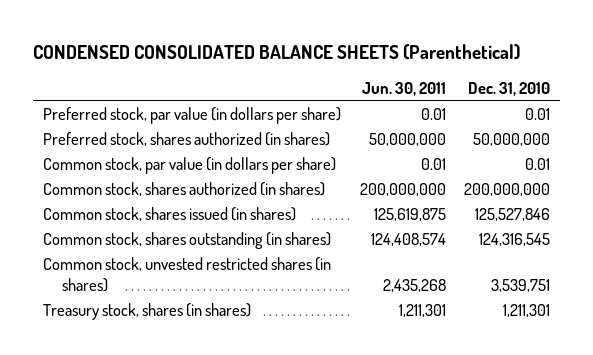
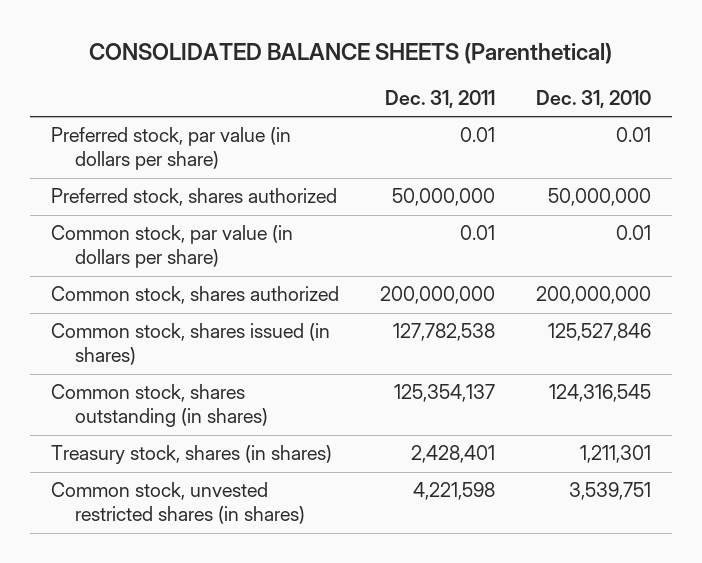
[33,43,521,60] CONDENSED CONSOLIDATED BALANCE SHEETS (Parenthetical) -> [89,43,613,65] CONSOLIDATED BALANCE SHEETS (Parenthetical)
[361,81,446,96] Jun. 30, 2011 -> none
none -> [385,90,496,109] Dec. 31, 2011
[42,131,330,146] Preferred stock, shares authorized (in shares) -> [50,188,337,207] Preferred stock, shares authorized
[42,181,325,196] Common stock, shares authorized (in shares) -> [50,286,339,305] Common stock, shares authorized
[42,256,331,292] Common stock, unvested restricted shares (in shares) -> [50,482,306,525] Common stock, unvested restricted shares (in shares)

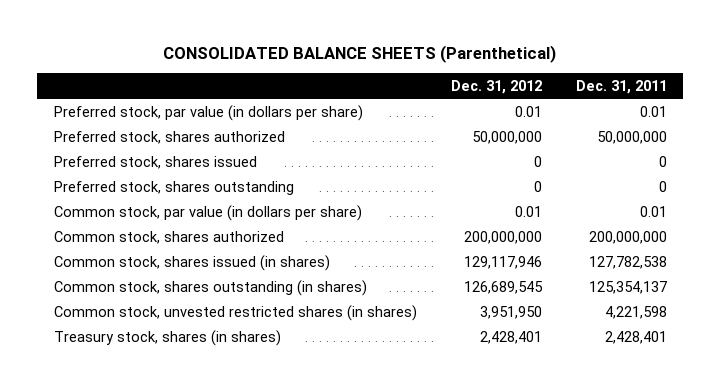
[536,90,652,109] Dec. 31, 2010 -> none
none -> [450,80,542,95] Dec. 31, 2012
none -> [53,155,257,169] Preferred stock, shares issued
none -> [53,180,294,195] Preferred stock, shares outstanding
[50,445,332,465] Treasury stock, shares (in shares) -> [53,329,281,346] Treasury stock, shares (in shares)

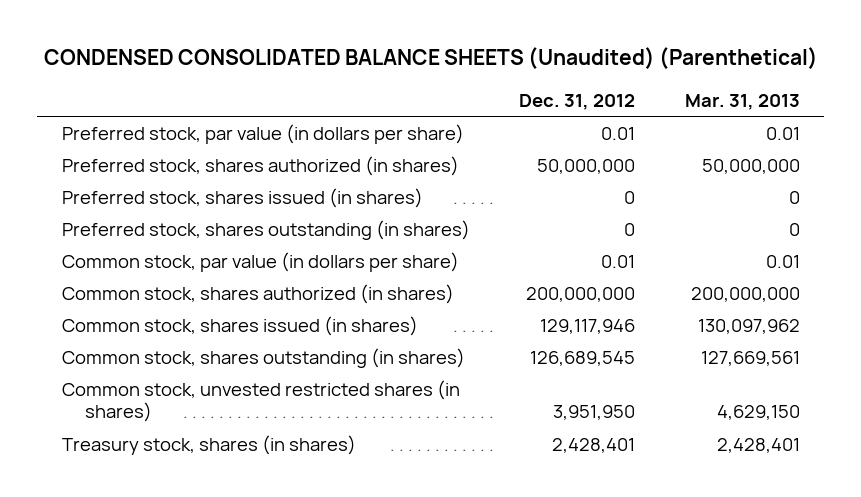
[163,45,557,64] CONSOLIDATED BALANCE SHEETS (Parenthetical) -> [43,47,818,70] CONDENSED CONSOLIDATED BALANCE SHEETS (Unaudited) (Parenthetical)
[575,80,667,95] Dec. 31, 2011 -> none
none -> [684,93,800,110] Mar. 31, 2013
[53,130,285,144] Preferred stock, shares authorized -> [61,155,459,176] Preferred stock, shares authorized (in shares)
[53,155,257,169] Preferred stock, shares issued -> [61,187,423,208] Preferred stock, shares issued (in shares)
[53,180,294,195] Preferred stock, shares outstanding -> [61,219,470,240] Preferred stock, shares outstanding (in shares)
[53,230,284,244] Common stock, shares authorized -> [61,283,454,304] Common stock, shares authorized (in shares)

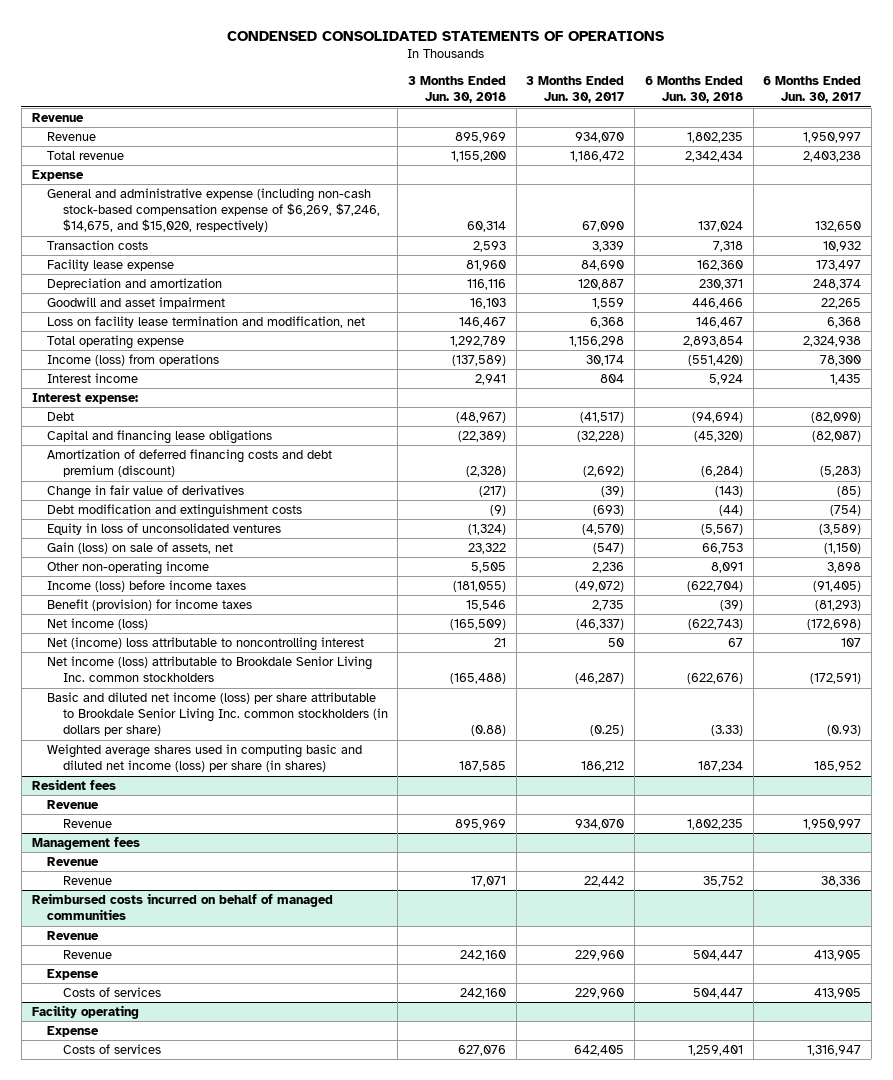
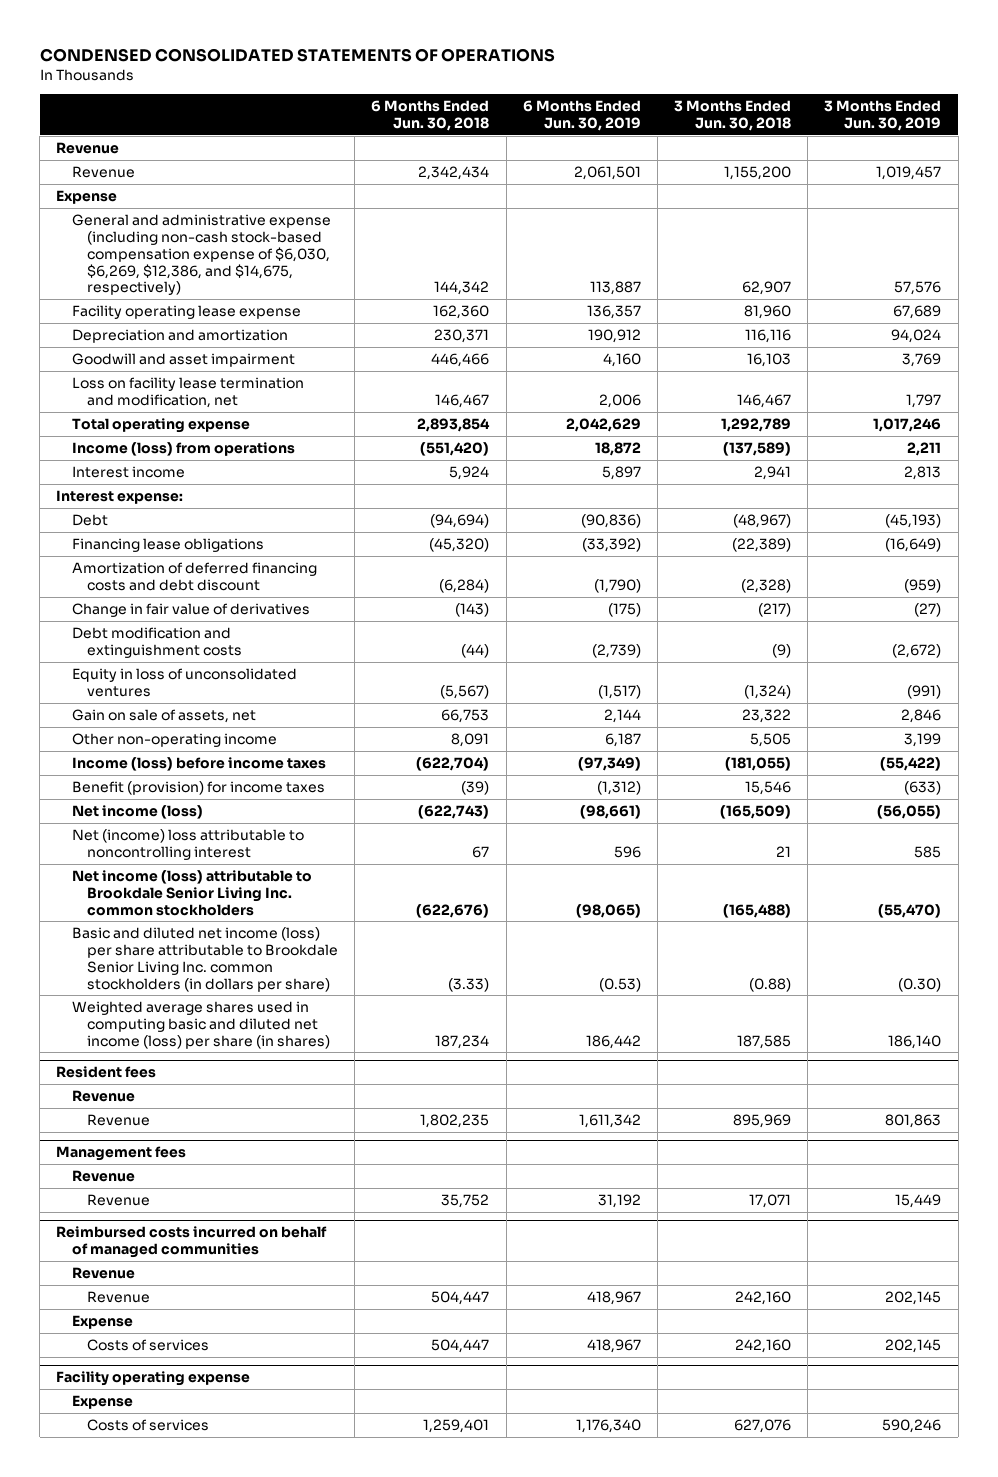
[526,75,625,104] 3 Months Ended Jun. 30, 2017 -> none
[763,75,862,104] 6 Months Ended Jun. 30, 2017 -> none
none -> [522,100,641,131] 6 Months Ended Jun. 30, 2019
none -> [824,100,942,131] 3 Months Ended Jun. 30, 2019
[47,151,125,161] Total revenue -> none
[455,132,507,144] 895,969 -> [724,165,792,180] 1,155,200
[686,132,743,144] 1,802,235 -> [418,165,490,180] 2,342,434
[47,240,149,251] Transaction costs -> none
[47,188,380,233] General and administrative expense (including non-cash stock-based compensation expense of $6,269, $7,246, $14,675, and $15,020, respectively) -> [71,213,331,296] General and administrative expense (including non-cash stock-based compensation expense of $6,030, $6,269, $12,386, and $14,675, respectively)
[467,221,507,233] 60,314 -> [742,281,792,296] 62,907
[697,221,743,233] 137,024 -> [434,281,490,296] 144,342
[47,259,175,272] Facility lease expense -> [71,304,301,319] Facility operating lease expense
[47,430,273,445] Capital and financing lease obligations -> [71,537,264,552] Financing lease obligations
[47,449,333,478] Amortization of deferred financing costs and debt premium (discount) -> [71,561,317,591] Amortization of deferred financing costs and debt discount
[47,542,234,555] Gain (loss) on sale of assets, net -> [71,708,256,723] Gain on sale of assets, net
[31,1005,139,1020] Facility operating -> [56,1371,251,1387] Facility operating expense

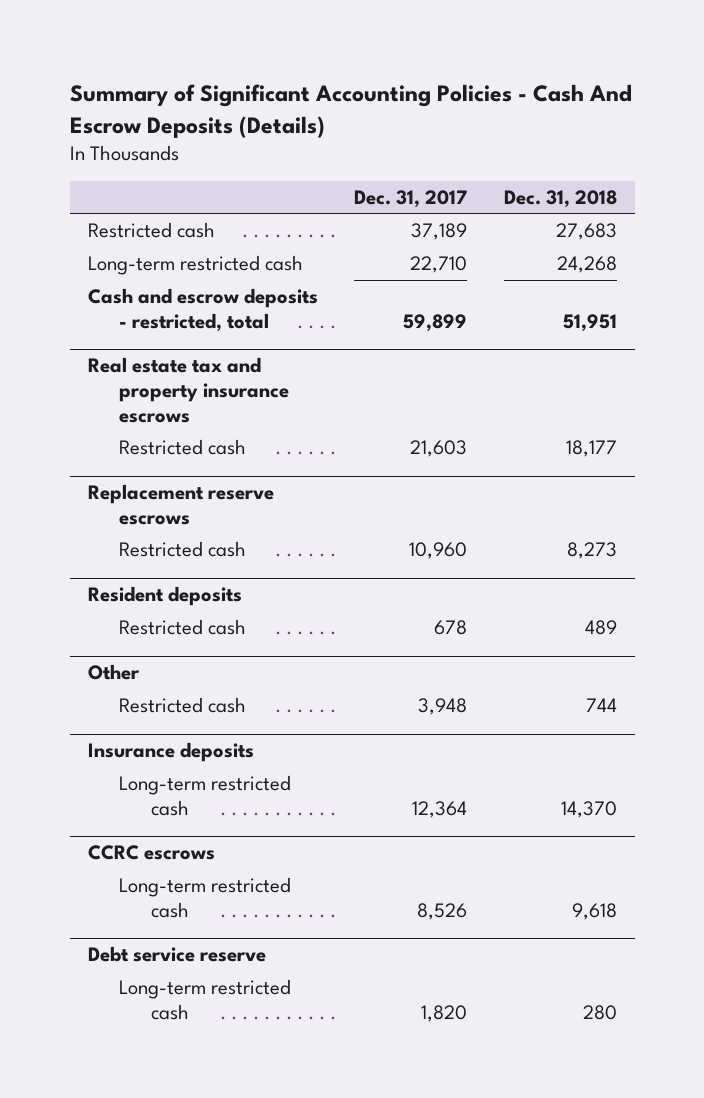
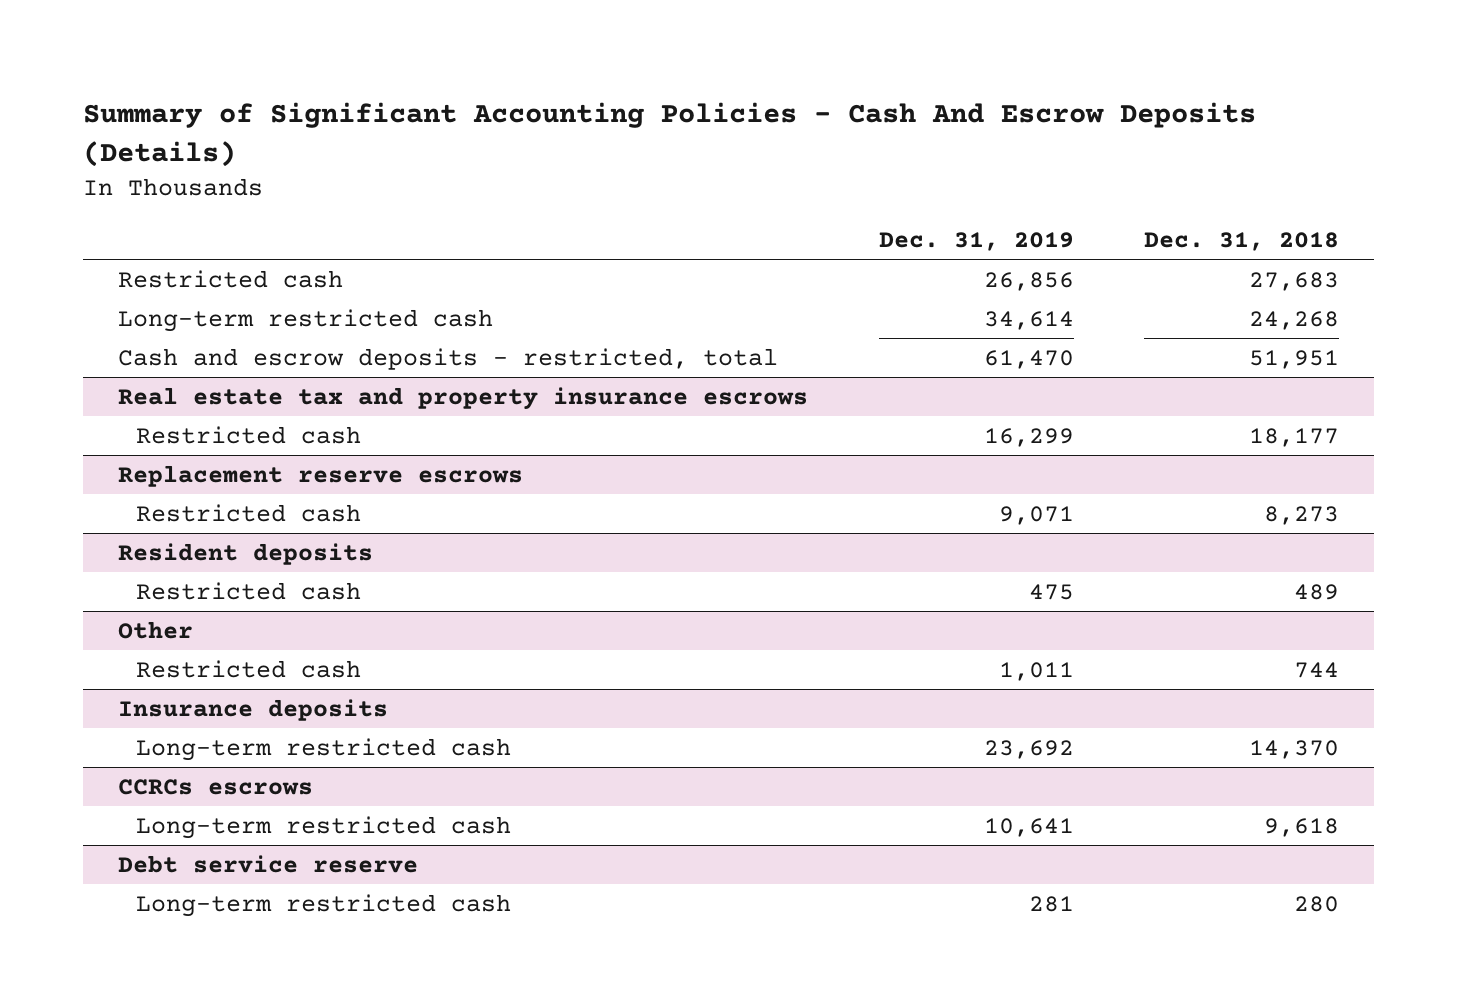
[354,189,468,208] Dec. 31, 2017 -> none
none -> [878,232,1074,252] Dec. 31, 2019
[87,845,215,861] CCRC escrows -> [118,778,314,795] CCRCs escrows

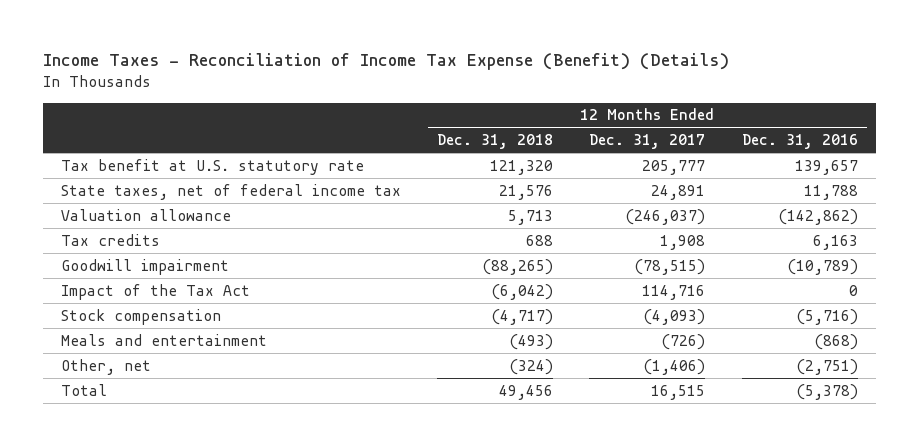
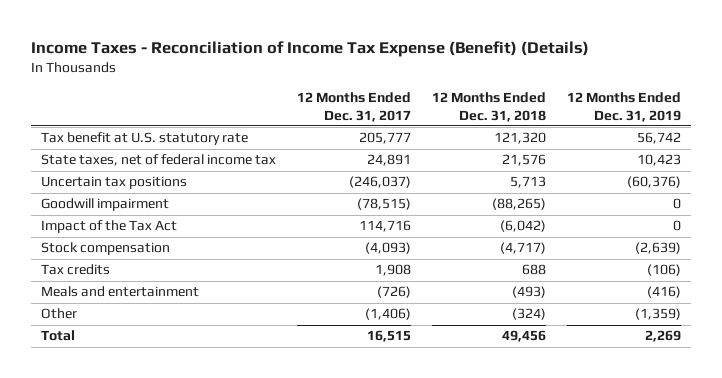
[741,134,858,150] Dec. 31, 2016 -> none
none -> [566,91,681,122] 12 Months Ended Dec. 31, 2019
[60,208,231,221] Valuation allowance -> [41,176,188,190] Uncertain tax positions
[60,233,160,246] Tax credits -> [41,264,111,276] Tax credits
[60,358,151,375] Other, net -> [41,308,78,320] Other

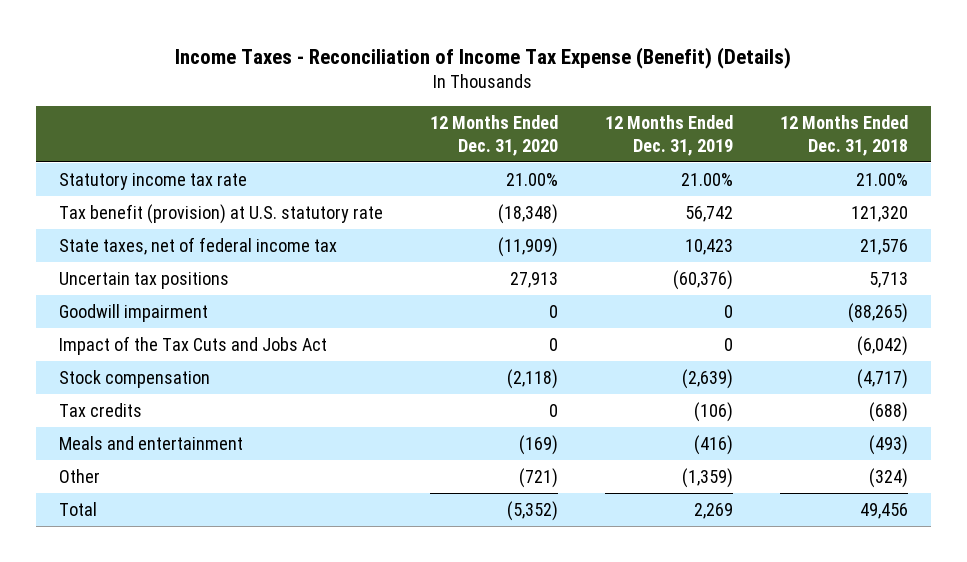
[297,91,412,122] 12 Months Ended Dec. 31, 2017 -> none
none -> [430,115,559,156] 12 Months Ended Dec. 31, 2020
none -> [59,172,248,190] Statutory income tax rate
[41,132,249,146] Tax benefit at U.S. statutory rate -> [59,203,384,224] Tax benefit (provision) at U.S. statutory rate
[41,220,178,234] Impact of the Tax Act -> [59,335,328,355] Impact of the Tax Cuts and Jobs Act
[521,264,546,276] 688 -> [868,401,908,422] (688)

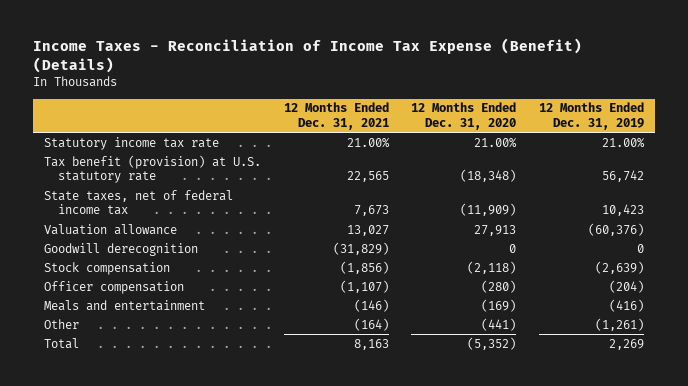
[779,115,908,156] 12 Months Ended Dec. 31, 2018 -> none
none -> [283,102,389,131] 12 Months Ended Dec. 31, 2021
[59,303,209,322] Goodwill impairment -> none
[59,335,328,355] Impact of the Tax Cuts and Jobs Act -> none
[59,271,230,289] Uncertain tax positions -> [43,223,177,235] Valuation allowance
none -> [43,242,198,256] Goodwill derecognition
[59,402,143,417] Tax credits -> none
none -> [43,280,184,294] Officer compensation
[519,467,559,488] (721) -> [481,317,517,331] (441)
[681,467,733,488] (1,359) -> [594,317,644,331] (1,261)

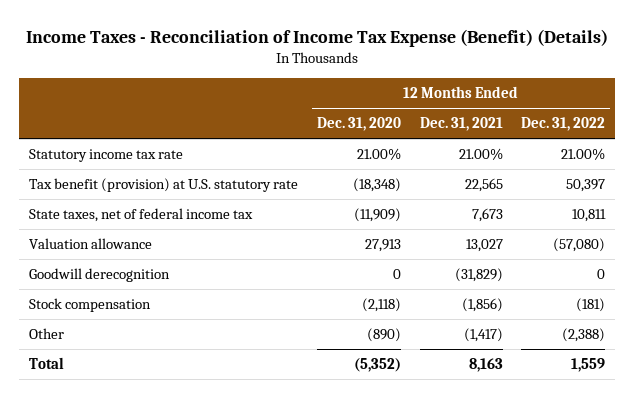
[538,102,644,131] 12 Months Ended Dec. 31, 2019 -> none
none -> [521,117,606,132] Dec. 31, 2022
[43,280,184,294] Officer compensation -> none
[43,299,205,311] Meals and entertainment -> none
[353,317,389,331] (164) -> [463,328,503,343] (1,417)
[481,317,517,331] (441) -> [366,328,401,343] (890)

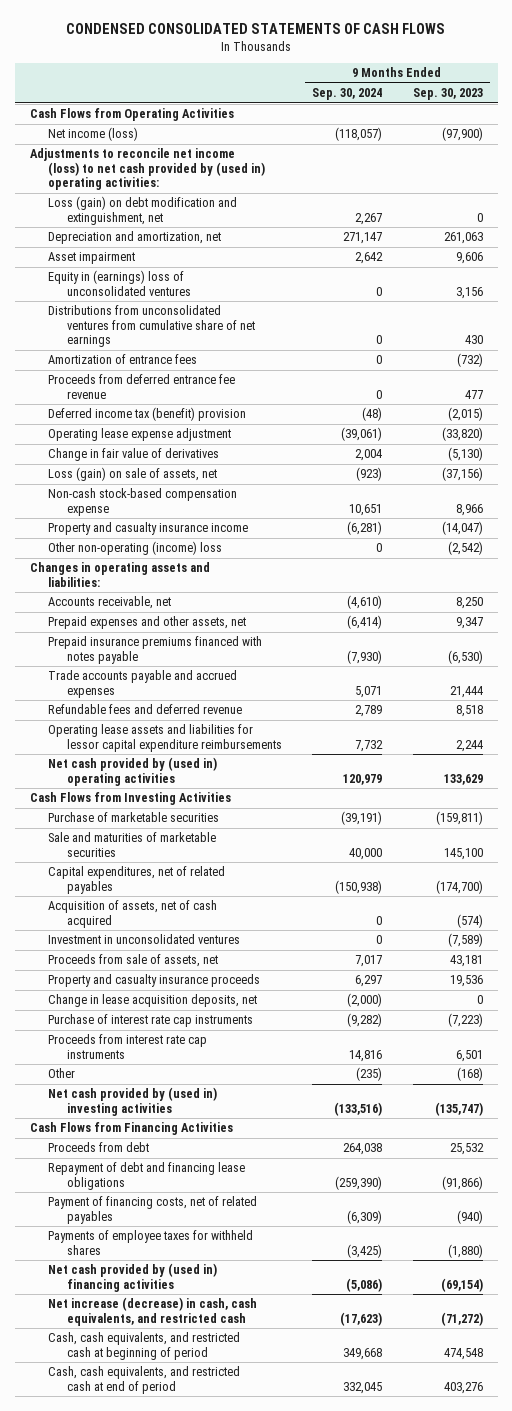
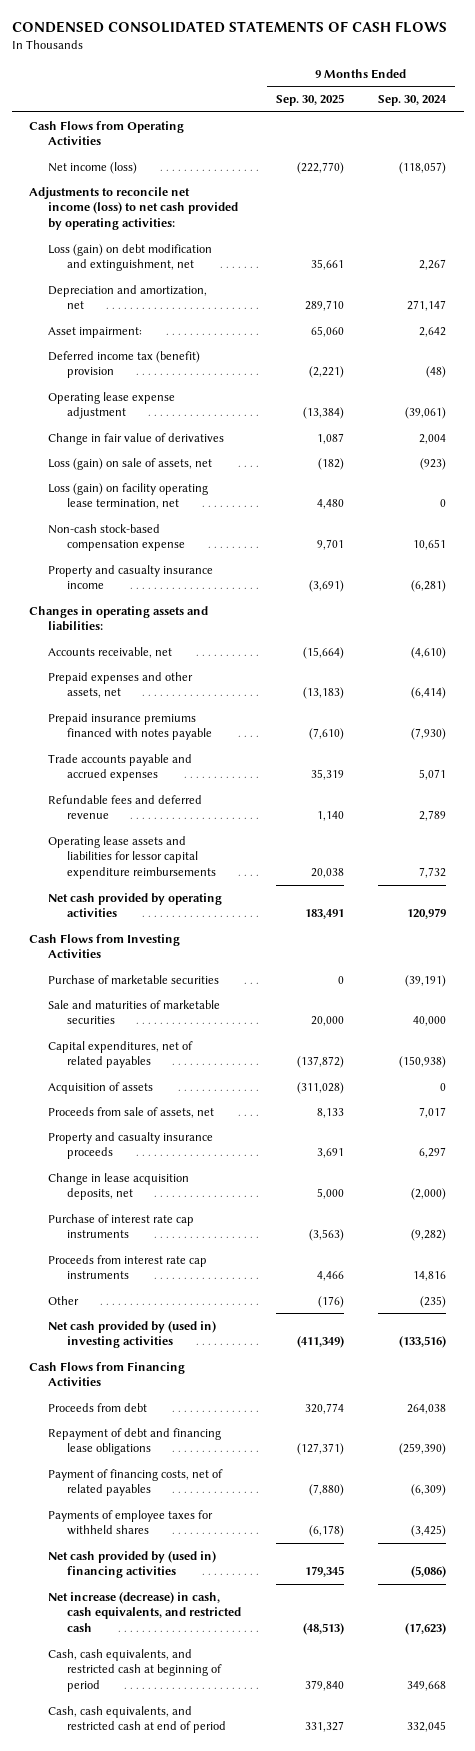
[412,88,483,101] Sep. 30, 2023 -> none
none -> [275,94,344,107] Sep. 30, 2025
[29,148,266,191] Adjustments to reconcile net income (loss) to net cash provided by (used in) operating activities: -> [29,186,239,231] Adjustments to reconcile net income (loss) to net cash provided by operating activities:
[48,270,192,296] Equity in (earnings) loss of unconsolidated ventures -> none
[48,305,256,348] Distributions from unconsolidated ventures from cumulative share of net earnings -> none
[48,354,198,365] Amortization of entrance fees -> none
[48,374,236,399] Proceeds from deferred entrance fee revenue -> none
[48,252,136,265] Asset impairment -> [48,326,143,338] Asset impairment:
none -> [48,482,209,510] Loss (gain) on facility operating lease termination, net
[48,541,223,556] Other non-operating (income) loss -> none
[48,757,218,786] Net cash provided by (used in) operating activities -> [48,892,223,918] Net cash provided by operating activities
[48,934,241,945] Investment in unconsolidated ventures -> none
[48,900,218,928] Acquisition of assets, net of cash acquired -> [48,1081,154,1094] Acquisition of assets

